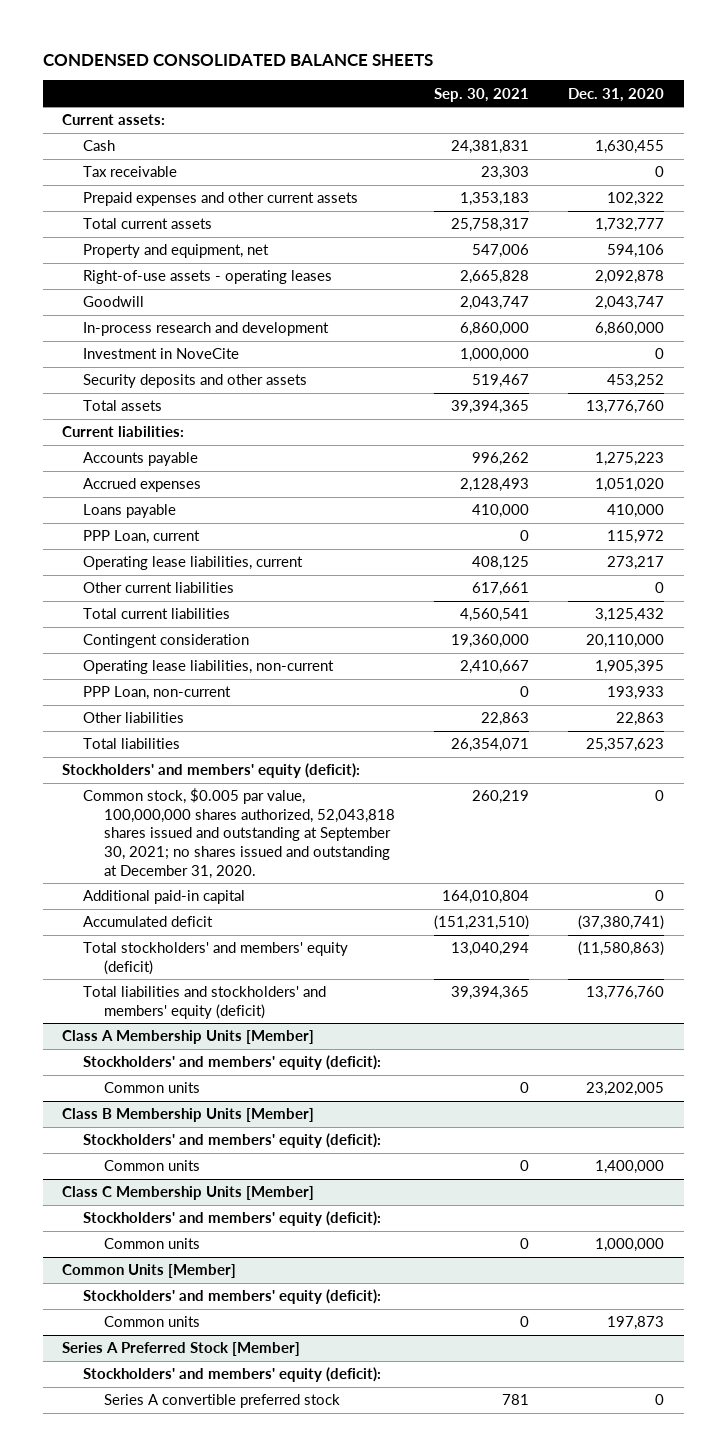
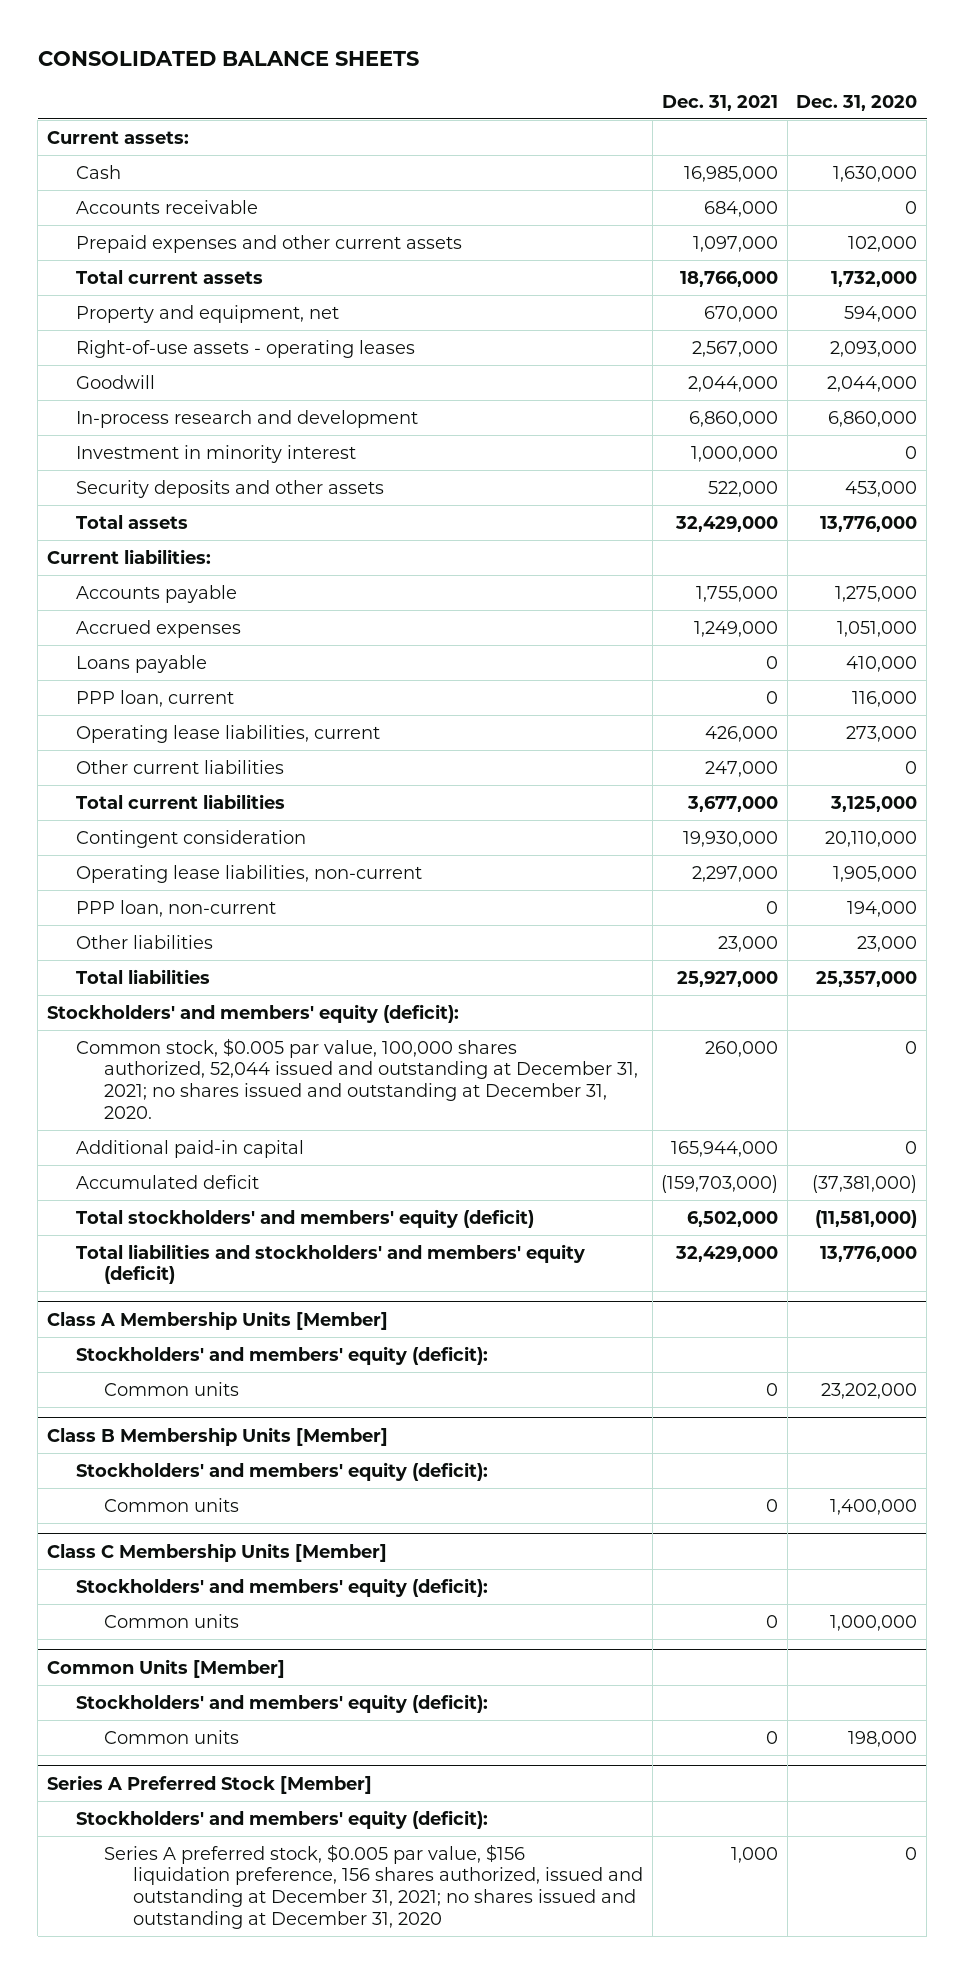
[42,53,433,66] CONDENSED CONSOLIDATED BALANCE SHEETS -> [37,50,419,66] CONSOLIDATED BALANCE SHEETS
[434,87,530,102] Sep. 30, 2021 -> none
none -> [662,94,779,111] Dec. 31, 2021
[83,166,178,178] Tax receivable -> none
[595,140,665,155] 1,630,455 -> [833,165,918,182] 1,630,000
none -> [75,199,258,214] Accounts receivable
[607,192,665,207] 102,322 -> [848,235,918,252] 102,000
[595,218,665,233] 1,732,777 -> [831,270,918,287] 1,732,000
[607,244,665,259] 594,106 -> [844,305,918,322] 594,000
[595,270,665,285] 2,092,878 -> [830,340,918,357] 2,093,000
[595,296,665,311] 2,043,747 -> [827,375,918,392] 2,044,000
[83,348,240,360] Investment in NoveCite -> [75,444,356,463] Investment in minority interest
[607,374,665,389] 453,252 -> [845,480,918,497] 453,000
[586,400,665,415] 13,776,760 -> [820,515,918,532] 13,776,000
[595,452,665,467] 1,275,223 -> [835,585,918,602] 1,275,000
[595,478,665,493] 1,051,020 -> [837,620,918,637] 1,051,000
[83,530,201,545] PPP Loan, current -> [75,689,234,707] PPP loan, current
[607,530,665,545] 115,972 -> [852,690,918,707] 116,000
[607,556,665,571] 273,217 -> [846,725,918,742] 273,000
[595,608,665,623] 3,125,432 -> [830,795,918,812] 3,125,000
[595,660,665,675] 1,905,395 -> [833,865,918,882] 1,905,000
[83,686,232,701] PPP Loan, non-current -> [75,899,276,917] PPP loan, non-current
[607,686,665,701] 193,933 -> [847,900,918,917] 194,000
[616,712,665,727] 22,863 -> [857,935,918,952] 23,000
[586,738,665,753] 25,357,623 -> [816,970,918,987] 25,357,000
[83,788,396,879] Common stock, $0.005 par value, 100,000,000 shares authorized, 52,043,818 shares issued and outstanding at September 30, 2021; no shares issued and outstanding at December 31, 2020. -> [75,1037,639,1119] Common stock, $0.005 par value, 100,000 shares authorized, 52,044 issued and outstanding at December 31, 2021; no shares issued and outstanding at December 31, 2020.
[578,915,665,931] (37,380,741) -> [812,1174,918,1193] (37,381,000)
[578,941,665,957] (11,580,863) -> [815,1209,918,1228] (11,581,000)
[586,986,665,1001] 13,776,760 -> [820,1245,918,1262] 13,776,000
[586,1082,665,1097] 23,202,005 -> [821,1382,918,1399] 23,202,000
[607,1316,665,1331] 197,873 -> [848,1730,918,1747] 198,000
[104,1394,341,1409] Series A convertible preferred stock -> [104,1843,643,1929] Series A preferred stock, $0.005 par value, $156 liquidation preference, 156 shares authorized, issued and outstanding at December 31, 2021; no shares issued and outstanding at December 31, 2020

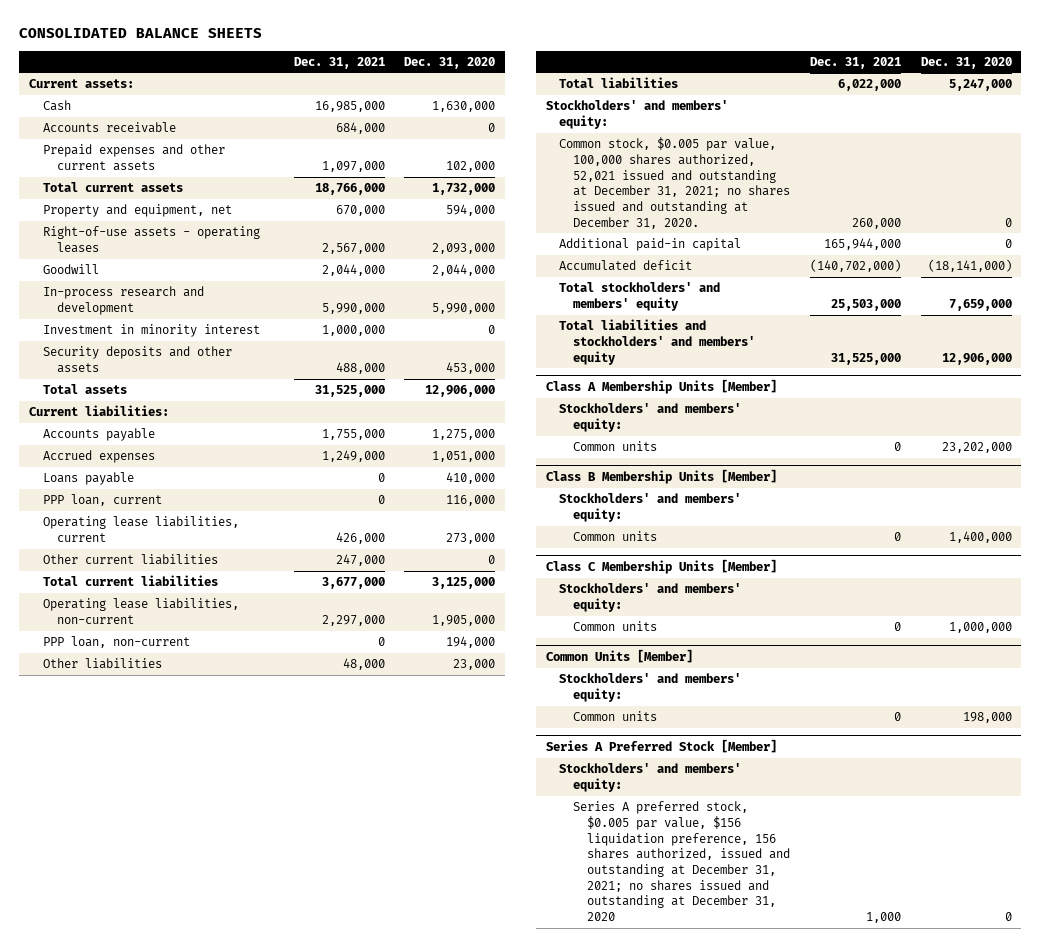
[689,410,779,427] 6,860,000 -> [321,302,385,314] 5,990,000
[828,410,918,427] 6,860,000 -> [432,302,496,314] 5,990,000
[708,480,779,497] 522,000 -> [335,361,385,374] 488,000
[675,515,779,532] 32,429,000 -> [314,385,385,398] 31,525,000
[820,515,918,532] 13,776,000 -> [425,385,496,398] 12,906,000
[75,829,306,848] Contingent consideration -> none
[718,935,779,952] 23,000 -> [342,658,385,671] 48,000
[677,970,779,987] 25,927,000 -> [837,79,901,92] 6,022,000
[816,970,918,987] 25,357,000 -> [948,79,1012,92] 5,247,000
[46,1003,459,1023] Stockholders' and members' equity (deficit): -> [545,100,728,129] Stockholders' and members' equity:
[75,1037,639,1119] Common stock, $0.005 par value, 100,000 shares authorized, 52,044 issued and outstanding at December 31, 2021; no shares issued and outstanding at December 31, 2020. -> [559,137,791,229] Common stock, $0.005 par value, 100,000 shares authorized, 52,021 issued and outstanding at December 31, 2021; no shares issued and outstanding at December 31, 2020.
[661,1174,779,1193] (159,703,000) -> [809,259,901,273] (140,702,000)
[812,1174,918,1193] (37,381,000) -> [927,259,1012,273] (18,141,000)
[75,1208,534,1228] Total stockholders' and members' equity (deficit) -> [559,282,721,311] Total stockholders' and members' equity
[687,1210,779,1227] 6,502,000 -> [830,298,901,311] 25,503,000
[815,1209,918,1228] (11,581,000) -> [948,298,1012,311] 7,659,000
[75,1243,585,1285] Total liabilities and stockholders' and members' equity (deficit) -> [559,319,756,365] Total liabilities and stockholders' and members' equity
[675,1245,779,1262] 32,429,000 -> [830,352,901,365] 31,525,000
[820,1245,918,1262] 13,776,000 -> [941,352,1012,365] 12,906,000
[75,1345,488,1365] Stockholders' and members' equity (deficit): -> [559,403,742,432] Stockholders' and members' equity:
[75,1461,488,1481] Stockholders' and members' equity (deficit): -> [559,493,742,522] Stockholders' and members' equity:
[75,1577,488,1597] Stockholders' and members' equity (deficit): -> [559,583,742,612] Stockholders' and members' equity:
[75,1693,488,1713] Stockholders' and members' equity (deficit): -> [559,673,742,702] Stockholders' and members' equity:
[75,1809,488,1829] Stockholders' and members' equity (deficit): -> [559,763,742,792] Stockholders' and members' equity:

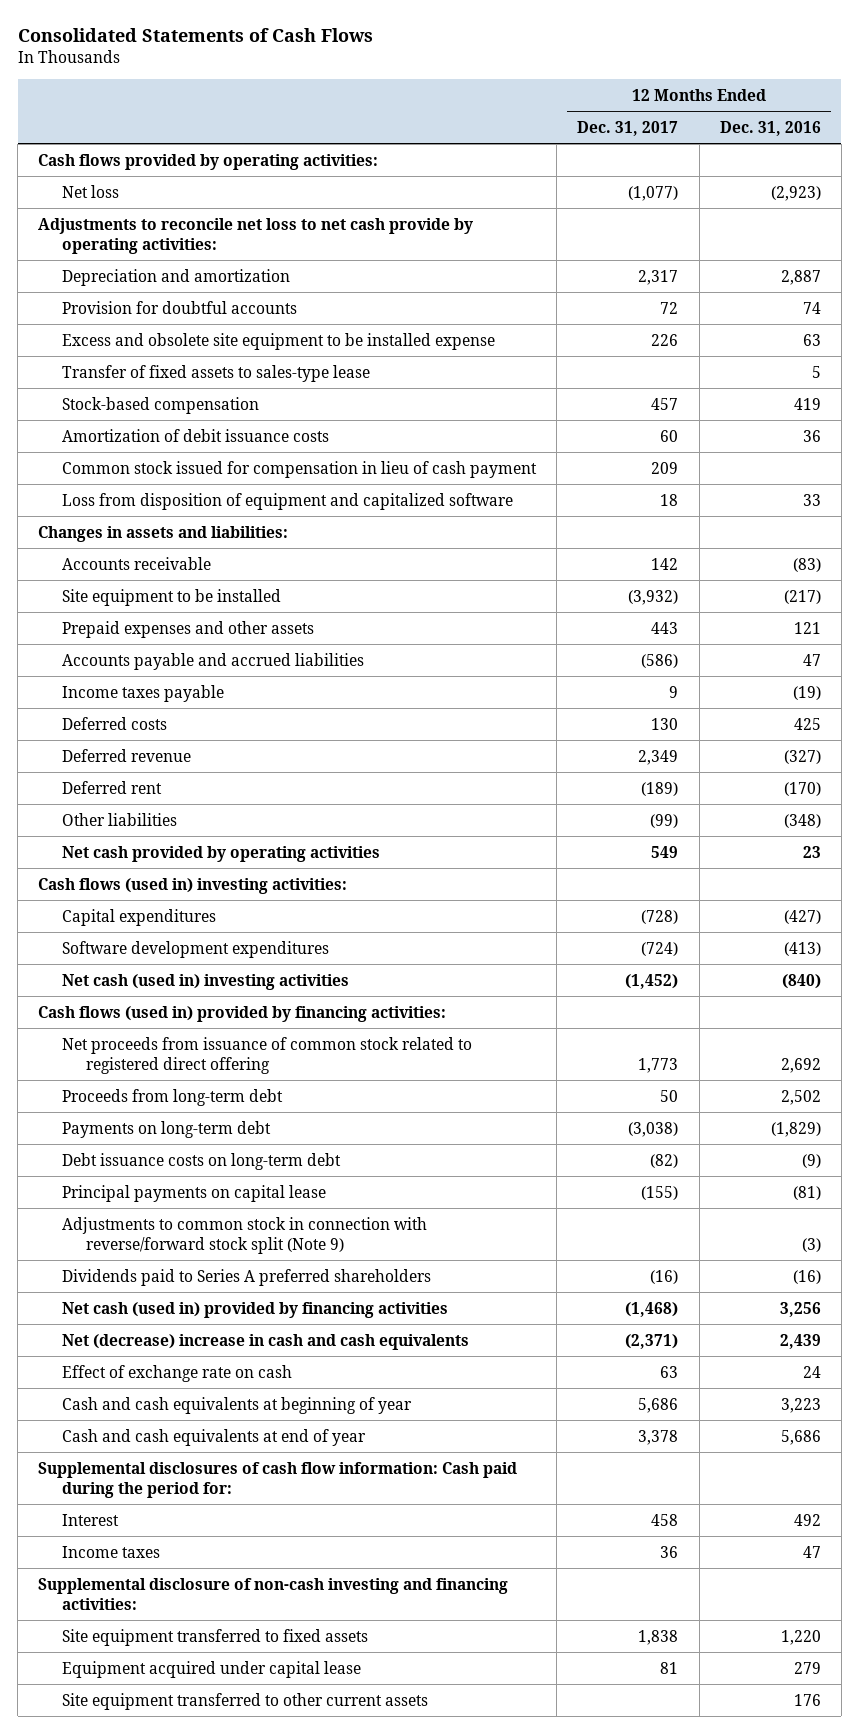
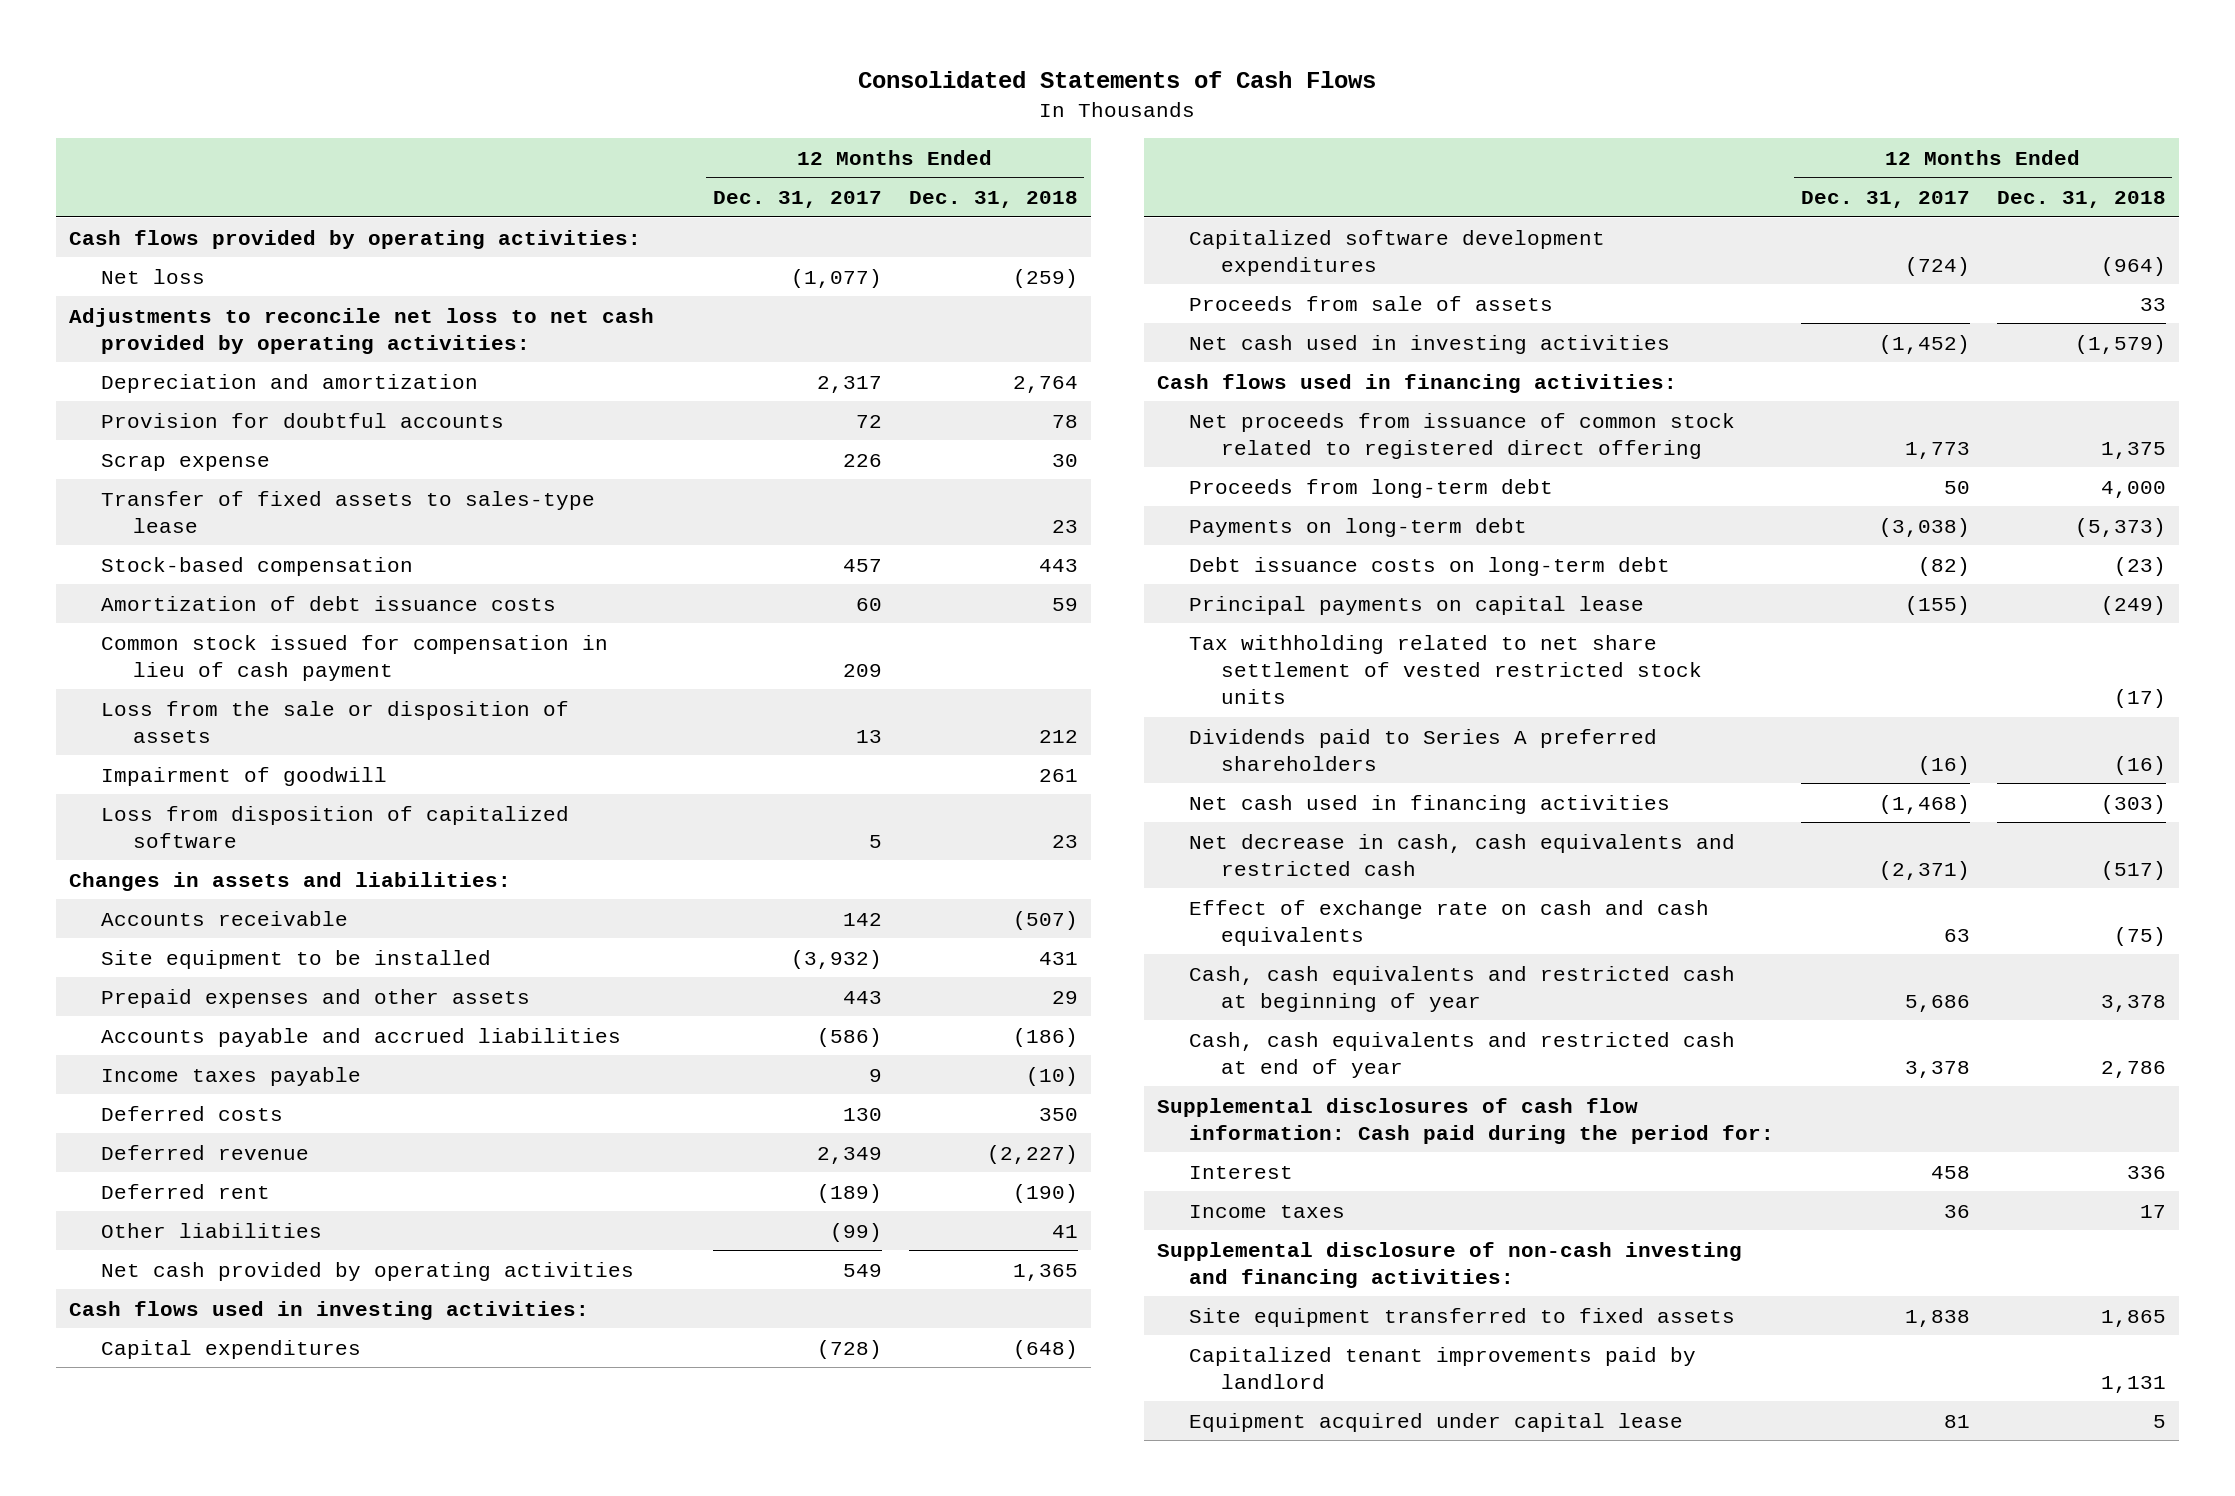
[719,121,821,137] Dec. 31, 2016 -> none
none -> [908,190,1078,208] Dec. 31, 2018
[38,217,474,254] Adjustments to reconcile net loss to net cash provide by operating activities: -> [69,307,655,354] Adjustments to reconcile net loss to net cash provided by operating activities:
[62,332,496,350] Excess and obsolete site equipment to be installed expense -> [100,453,270,471] Scrap expense
[62,428,330,442] Amortization of debit issuance costs -> [100,595,556,611] Amortization of debt issuance costs
[62,492,514,510] Loss from disposition of equipment and capitalized software -> [100,700,569,743] Loss from the sale or disposition of assets
[660,493,679,506] 18 -> [855,729,882,743] 13
none -> [100,766,387,786] Impairment of goodwill
none -> [100,805,569,848] Loss from disposition of capitalized software
[38,877,348,894] Cash flows (used in) investing activities: -> [69,1300,590,1320] Cash flows used in investing activities:
[62,940,330,958] Software development expenditures -> [1188,229,1605,276] Capitalized software development expenditures
none -> [1188,295,1553,311] Proceeds from sale of assets
[62,973,350,990] Net cash (used in) investing activities -> [1188,334,1670,354] Net cash used in investing activities
[38,1005,447,1022] Cash flows (used in) provided by financing activities: -> [1157,373,1678,393] Cash flows used in financing activities:
[62,1216,428,1254] Adjustments to common stock in connection with reverse/forward stock split (Note 9) -> none
none -> [1188,634,1702,704] Tax withholding related to net share settlement of vested restricted stock units
[62,1301,449,1318] Net cash (used in) provided by financing activities -> [1188,794,1670,814] Net cash used in financing activities
[62,1333,470,1350] Net (decrease) increase in cash and cash equivalents -> [1188,833,1735,876] Net decrease in cash, cash equivalents and restricted cash
[62,1364,293,1382] Effect of exchange rate on cash -> [1188,899,1709,946] Effect of exchange rate on cash and cash equivalents
[62,1396,413,1414] Cash and cash equivalents at beginning of year -> [1188,965,1735,1012] Cash, cash equivalents and restricted cash at beginning of year
[62,1428,367,1446] Cash and cash equivalents at end of year -> [1188,1031,1735,1078] Cash, cash equivalents and restricted cash at end of year
none -> [1188,1346,1696,1389] Capitalized tenant improvements paid by landlord
[62,1692,429,1710] Site equipment transferred to other current assets -> none

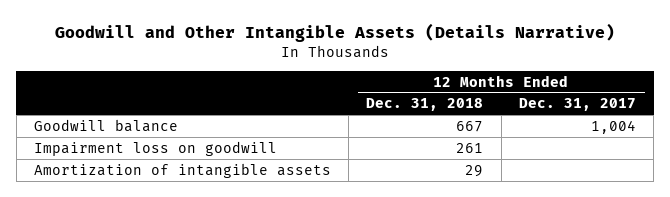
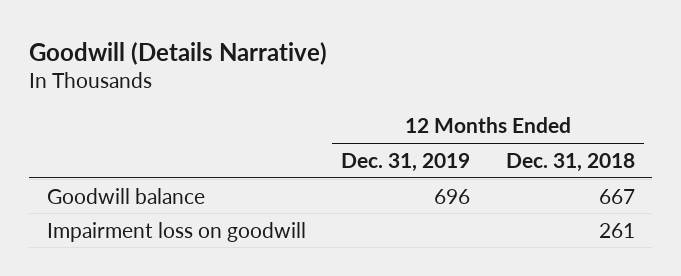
[54,22,615,42] Goodwill and Other Intangible Assets (Details Narrative) -> [28,41,327,65] Goodwill (Details Narrative)
[519,98,637,112] Dec. 31, 2017 -> none
none -> [341,152,471,172] Dec. 31, 2019
[33,162,331,178] Amortization of intangible assets -> none

